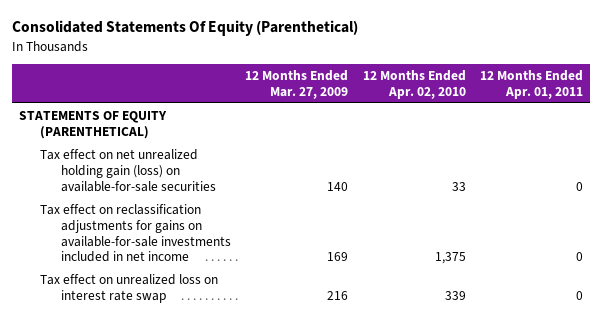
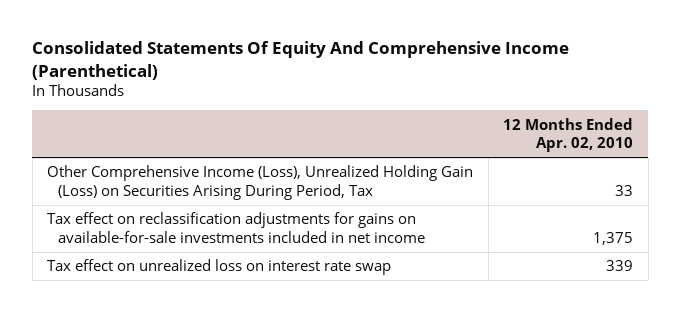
[11,20,358,37] Consolidated Statements Of Equity (Parenthetical) -> [32,41,570,80] Consolidated Statements Of Equity And Comprehensive Income (Parenthetical)
[245,69,349,99] 12 Months Ended Mar. 27, 2009 -> none
[480,69,584,99] 12 Months Ended Apr. 01, 2011 -> none
[18,110,167,139] STATEMENTS OF EQUITY (PARENTHETICAL) -> none
[39,148,216,192] Tax effect on net unrealized holding gain (loss) on available-for-sale securities -> [47,165,474,200] Other Comprehensive Income (Loss), Unrealized Holding Gain (Loss) on Securities Arising During Period, Tax

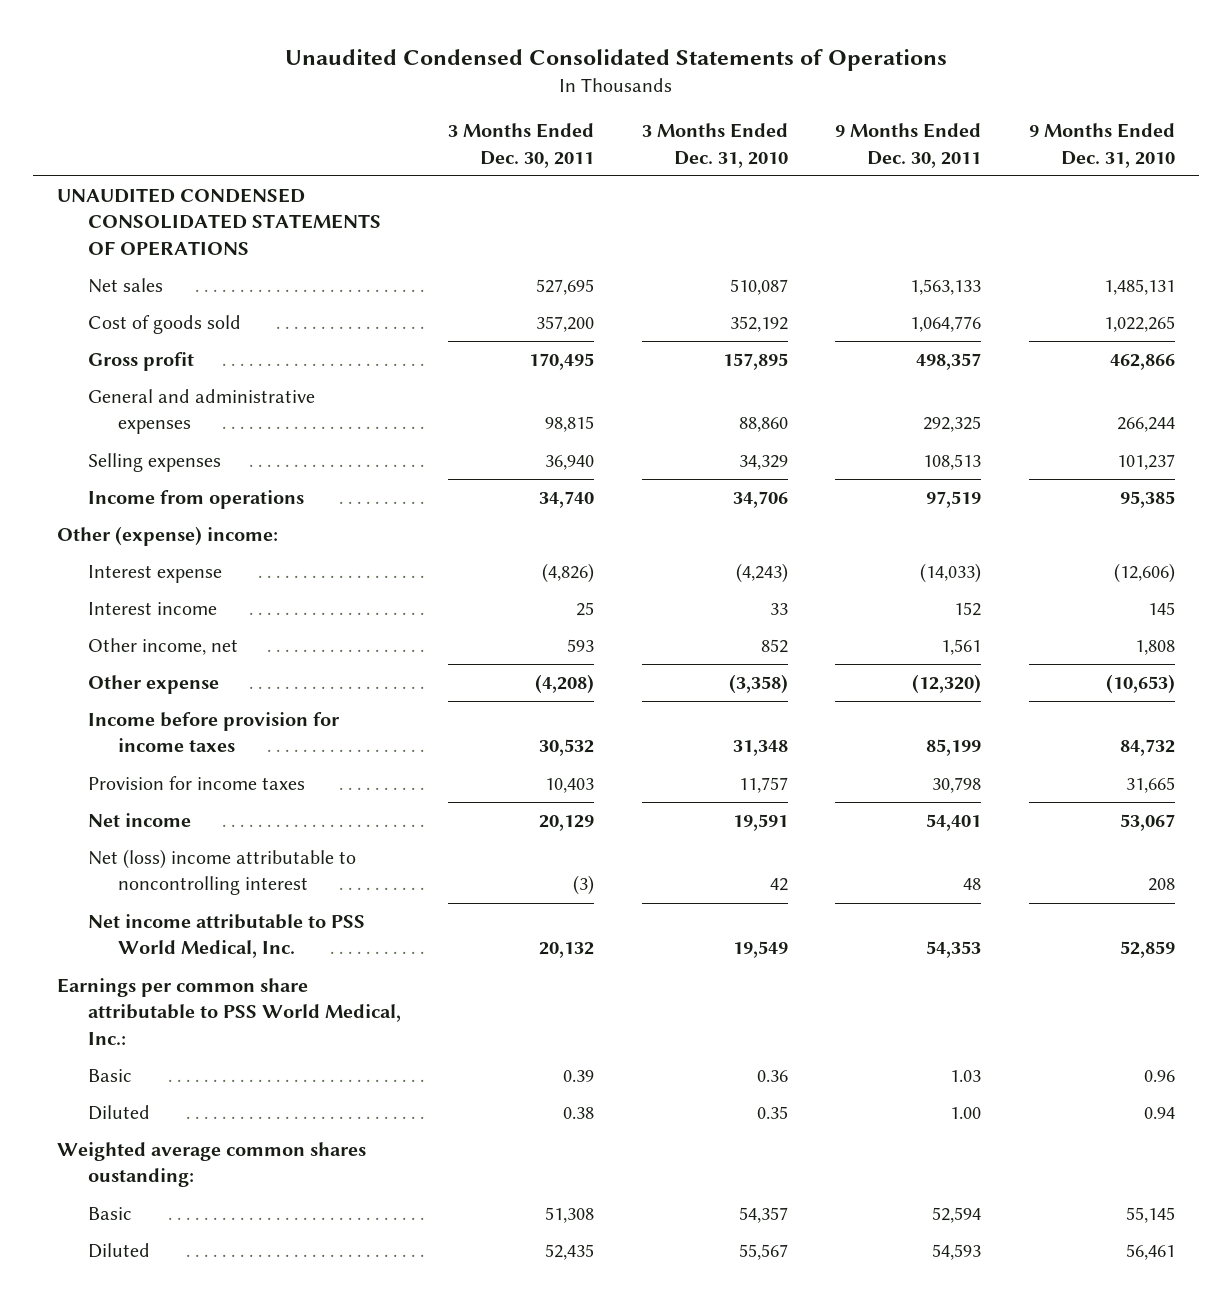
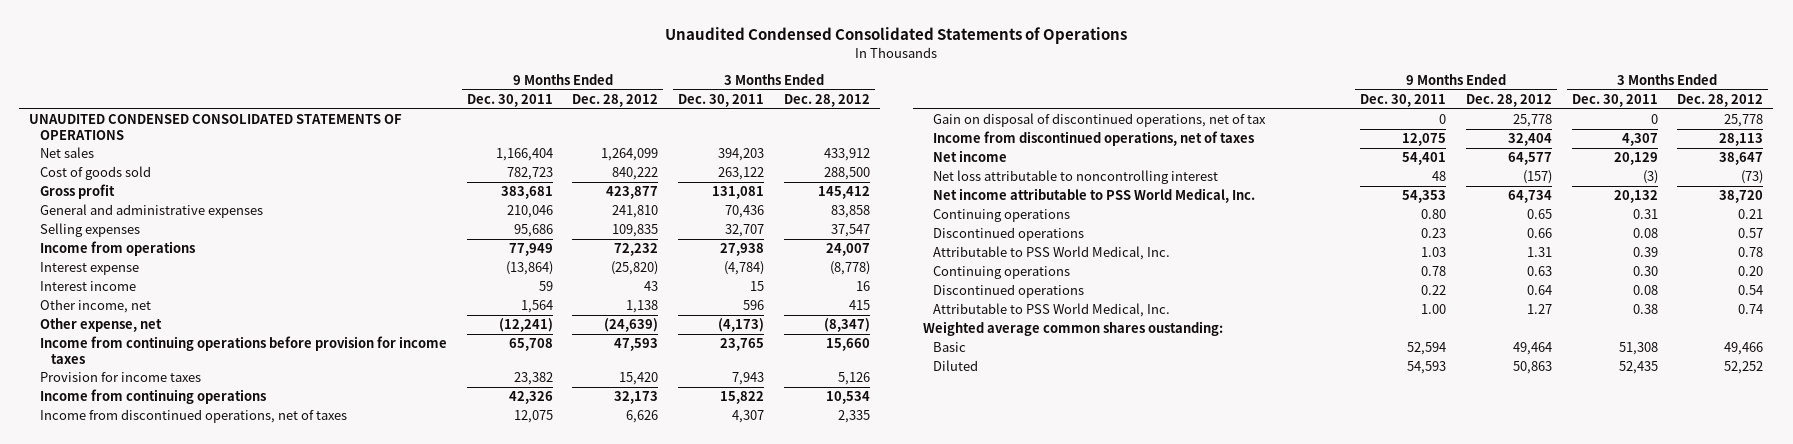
[641,123,788,168] 3 Months Ended Dec. 31, 2010 -> none
[1028,123,1175,168] 9 Months Ended Dec. 31, 2010 -> none
none -> [572,94,659,108] Dec. 28, 2012
none -> [783,94,870,108] Dec. 28, 2012
[56,526,278,547] Other (expense) income: -> none
[536,279,595,296] 527,695 -> [718,148,765,162] 394,203
[910,279,982,296] 1,563,133 -> [495,148,553,162] 1,166,404
[536,316,595,333] 357,200 -> [718,167,765,181] 263,122
[910,316,982,333] 1,064,776 -> [506,167,553,181] 782,723
[529,353,595,371] 170,495 -> [712,186,765,200] 131,081
[916,353,982,371] 498,357 -> [500,186,553,200] 383,681
[545,416,595,433] 98,815 -> [725,205,765,219] 70,436
[923,416,982,433] 292,325 -> [506,205,553,219] 210,046
[545,455,595,471] 36,940 -> [725,224,765,238] 32,707
[923,454,982,471] 108,513 -> [513,224,553,238] 95,686
[539,491,595,509] 34,740 -> [720,243,765,257] 27,938
[926,491,982,509] 97,519 -> [508,243,553,257] 77,949
[542,563,595,584] (4,826) -> [724,261,765,276] (4,784)
[920,563,982,584] (14,033) -> [505,261,553,276] (13,864)
[576,602,595,617] 25 -> [750,281,765,292] 15
[954,602,982,617] 152 -> [538,281,553,292] 59
[567,639,595,653] 593 -> [743,300,765,311] 596
[941,639,982,656] 1,561 -> [520,300,553,314] 1,564
[87,675,219,695] Other expense -> [39,318,162,333] Other expense, net
[535,674,595,695] (4,208) -> [718,318,765,333] (4,173)
[912,674,982,695] (12,320) -> [498,318,553,333] (12,241)
[87,712,340,753] Income before provision for income taxes -> [39,336,447,364] Income from continuing operations before provision for income taxes
[539,739,595,757] 30,532 -> [720,338,765,352] 23,765
[926,739,982,757] 85,199 -> [508,338,553,352] 65,708
[545,778,595,794] 10,403 -> [732,372,765,386] 7,943
[932,777,982,794] 30,798 -> [513,372,553,386] 23,382
none -> [39,389,266,405] Income from continuing operations
none -> [39,409,347,424] Income from discontinued operations, net of taxes
none -> [933,113,1267,128] Gain on disposal of discontinued operations, net of tax
none -> [933,131,1255,147] Income from discontinued operations, net of taxes
[87,849,356,896] Net (loss) income attributable to noncontrolling interest -> [933,170,1219,185] Net loss attributable to noncontrolling interest
[56,978,401,1045] Earnings per common share attributable to PSS World Medical, Inc.: -> none
none -> [933,209,1071,223] Continuing operations
none -> [933,227,1085,242] Discontinued operations
[87,1069,132,1083] Basic -> [933,246,1171,261] Attributable to PSS World Medical, Inc.
none -> [933,266,1071,280] Continuing operations
none -> [933,284,1085,299] Discontinued operations
[87,1105,150,1121] Diluted -> [933,303,1171,318] Attributable to PSS World Medical, Inc.

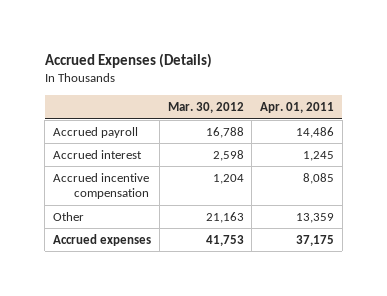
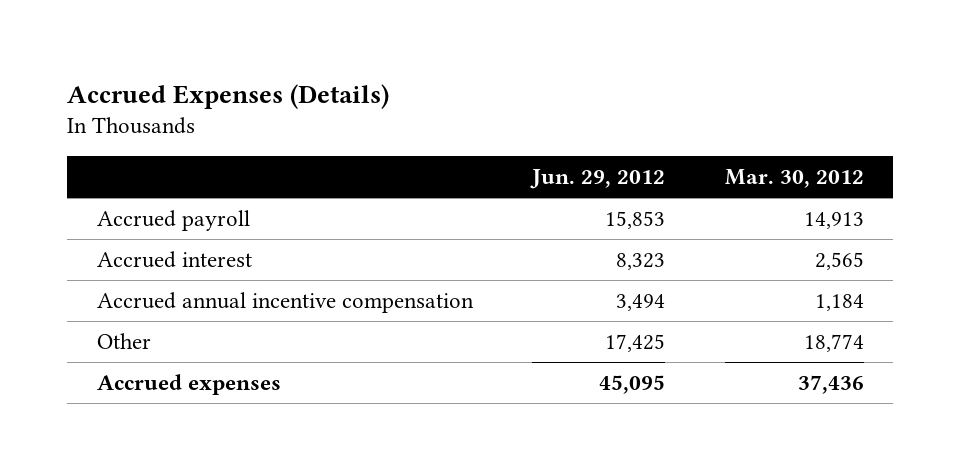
[260,102,335,114] Apr. 01, 2011 -> none
none -> [530,169,666,190] Jun. 29, 2012
[205,126,244,138] 16,788 -> [803,211,864,229] 14,913
[212,149,244,161] 2,598 -> [814,251,864,270] 2,565
[53,172,150,200] Accrued incentive compensation -> [96,291,474,313] Accrued annual incentive compensation
[212,173,244,184] 1,204 -> [814,293,864,311] 1,184
[205,211,244,223] 21,163 -> [803,333,864,352] 18,774
[205,234,244,246] 41,753 -> [797,374,864,394] 37,436

